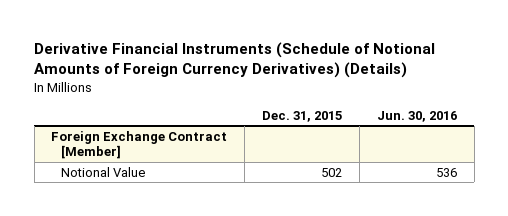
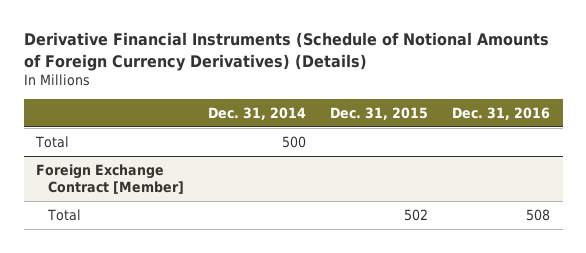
[376,110,457,122] Jun. 30, 2016 -> none
none -> [208,106,307,120] Dec. 31, 2014
none -> [452,106,551,120] Dec. 31, 2016
none -> [34,135,69,148] Total
[61,166,146,177] Notional Value -> [46,208,81,221] Total

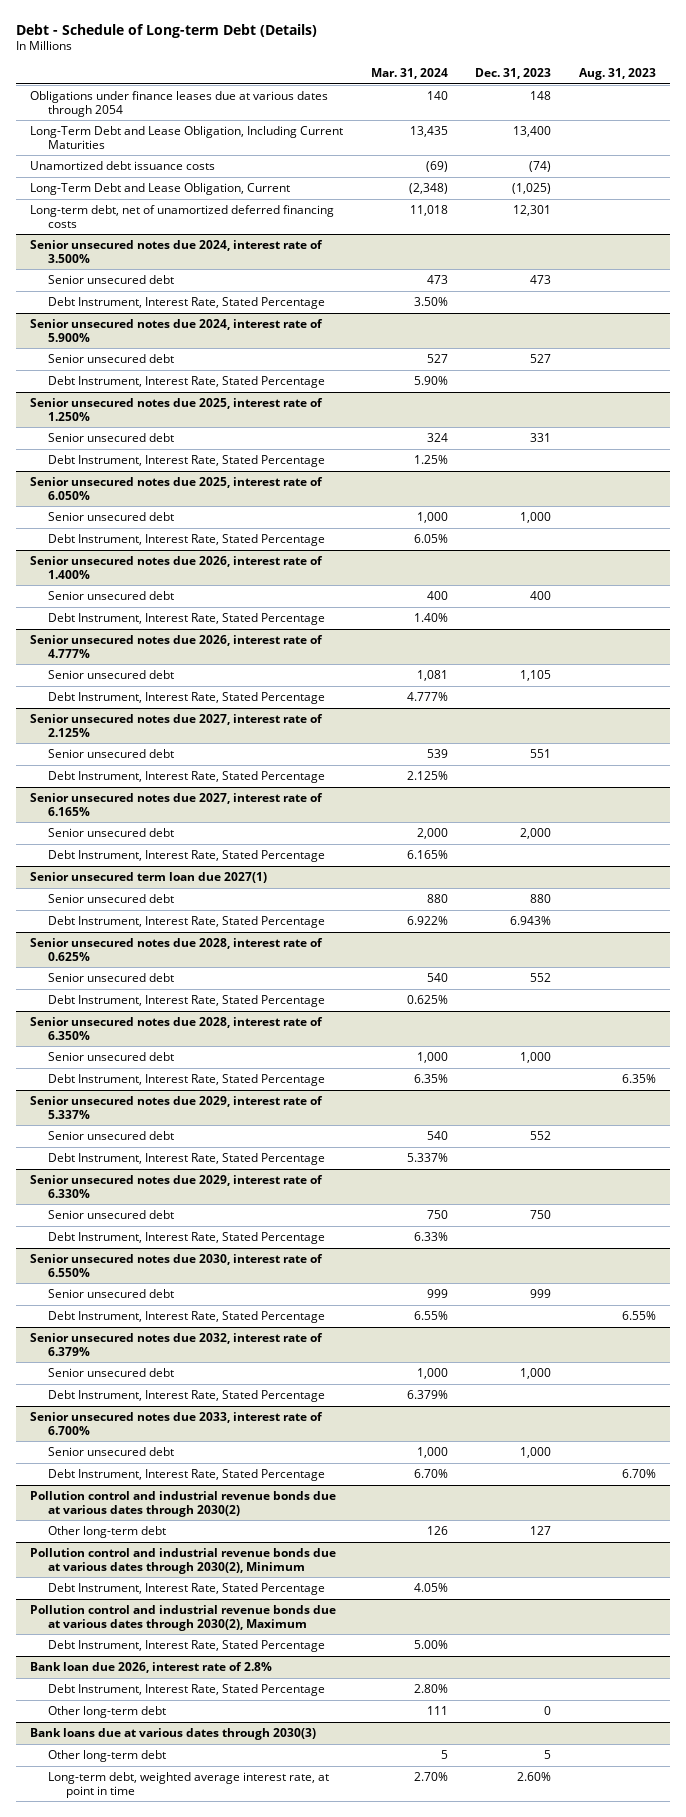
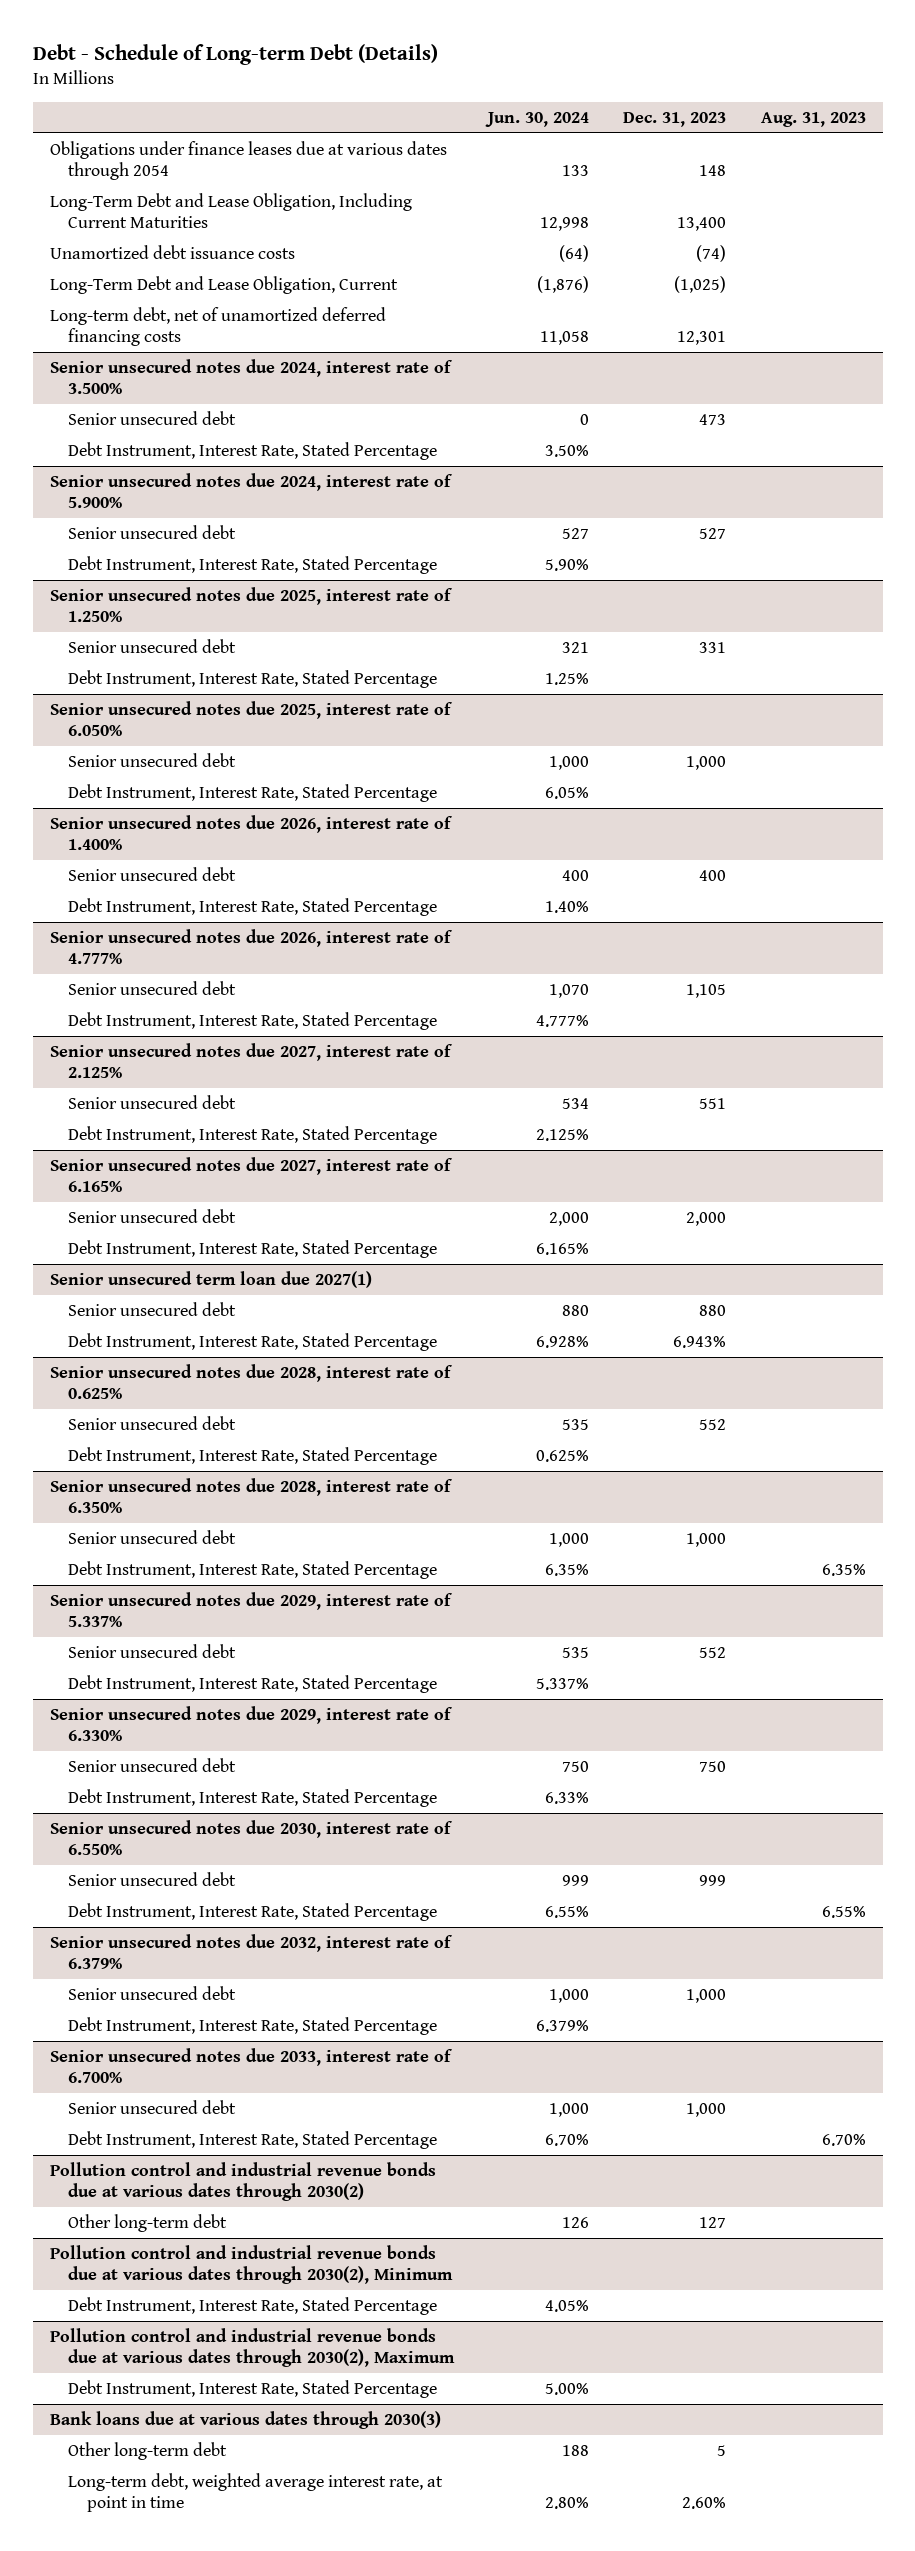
[370,67,448,79] Mar. 31, 2024 -> none
none -> [485,111,590,127] Jun. 30, 2024
[30,1661,273,1673] Bank loan due 2026, interest rate of 2.8% -> none
[48,1683,326,1696] Debt Instrument, Interest Rate, Stated Percentage -> none
[48,1705,167,1718] Other long-term debt -> none

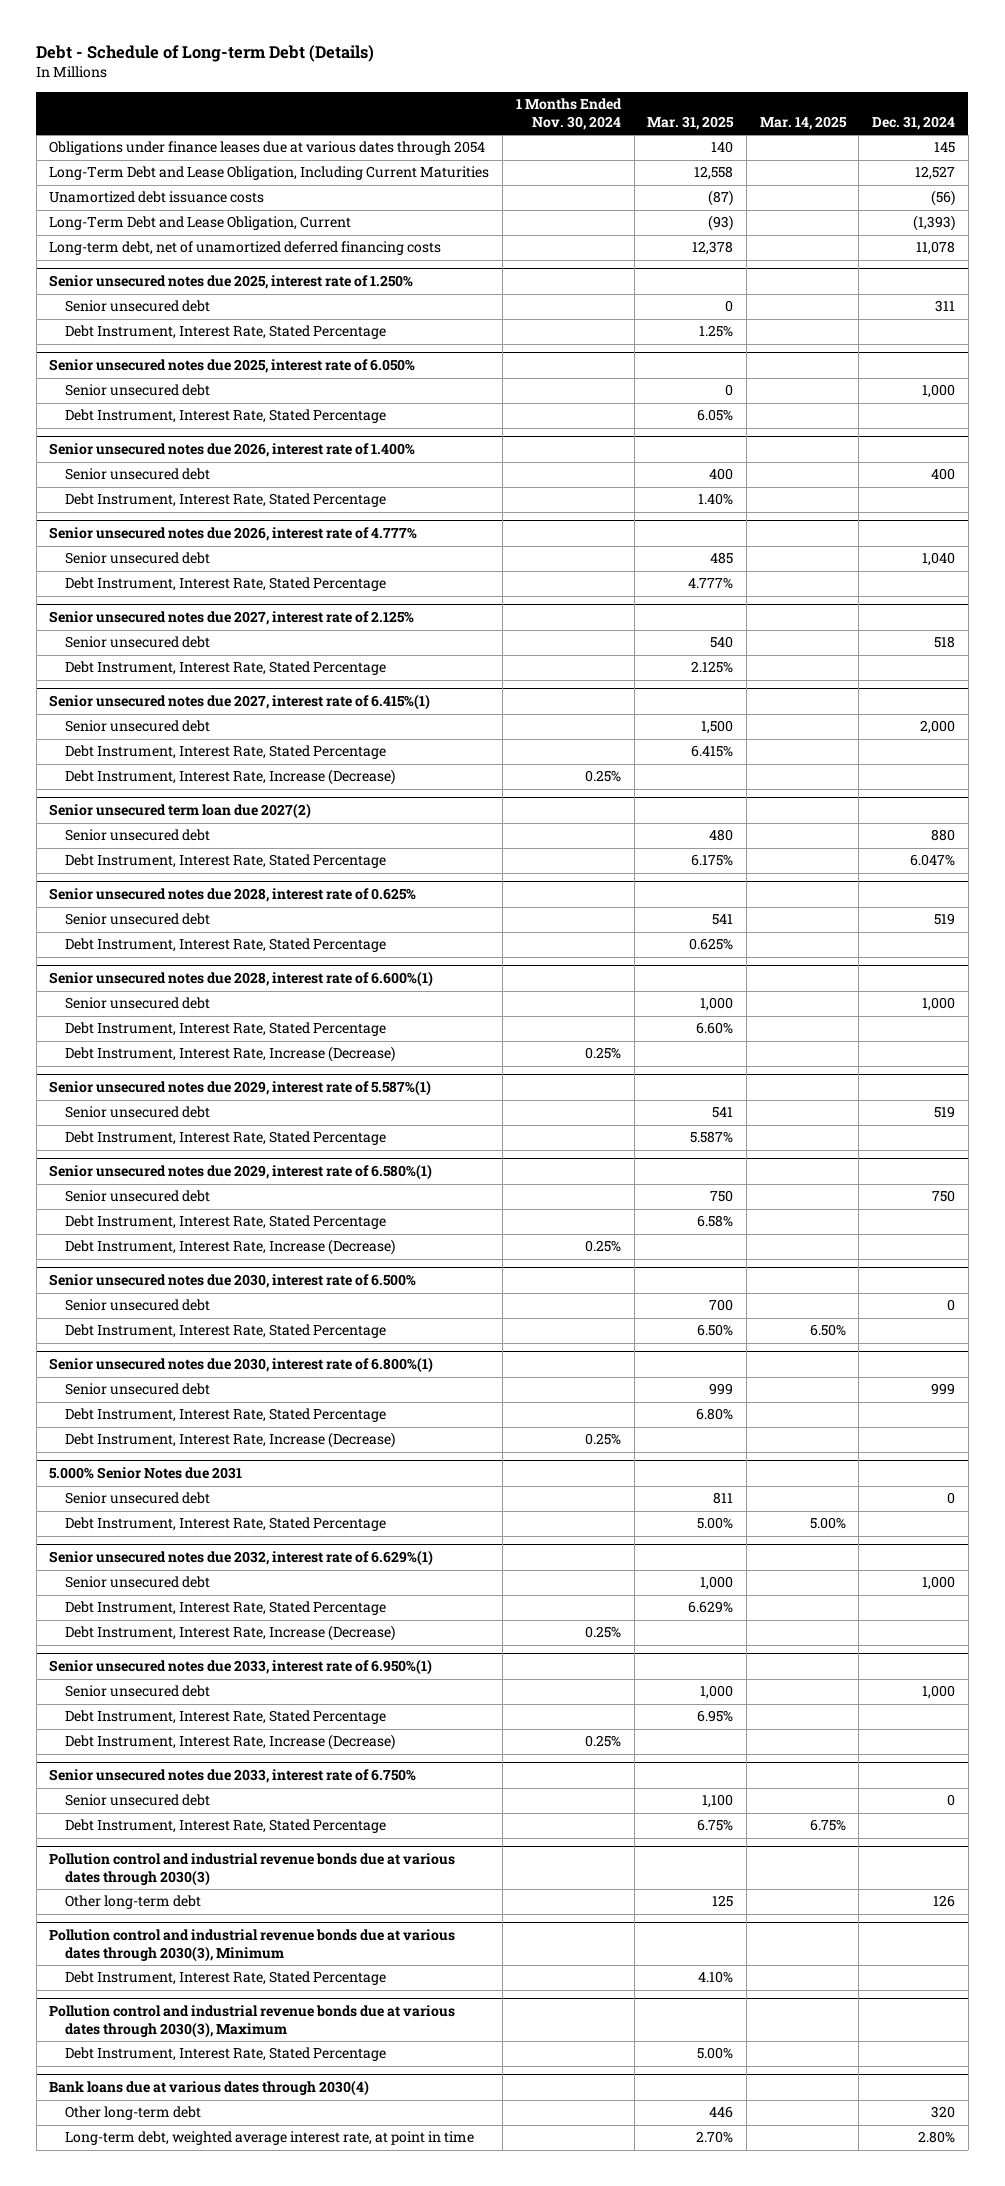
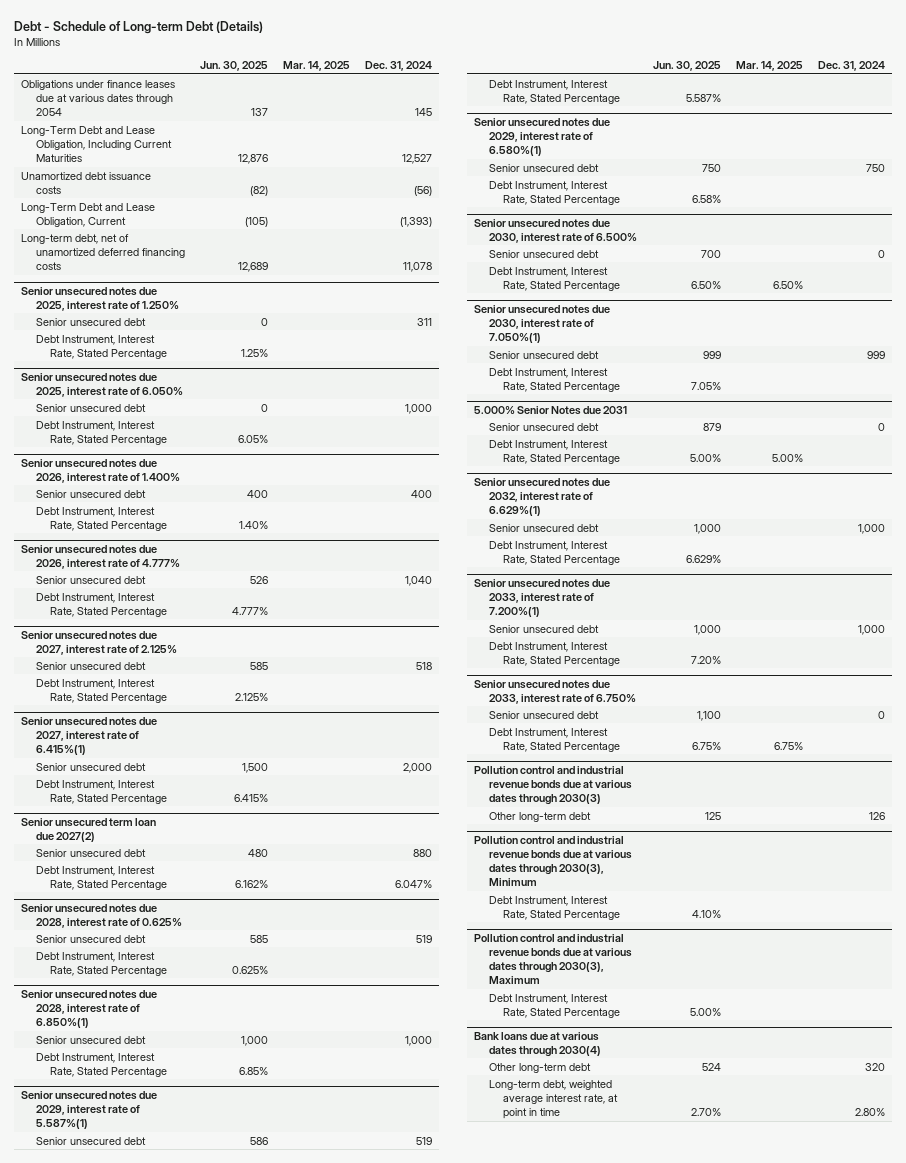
[515,97,622,130] 1 Months Ended Nov. 30, 2024 -> none
[647,115,735,130] Mar. 31, 2025 -> none
none -> [199,61,268,72] Jun. 30, 2025
[65,769,396,786] Debt Instrument, Interest Rate, Increase (Decrease) -> none
[49,971,434,988] Senior unsecured notes due 2028, interest rate of 6.600%(1) -> [21,989,158,1029] Senior unsecured notes due 2028, interest rate of 6.850%(1)
[65,1046,396,1063] Debt Instrument, Interest Rate, Increase (Decrease) -> none
[65,1239,396,1256] Debt Instrument, Interest Rate, Increase (Decrease) -> none
[49,1357,434,1374] Senior unsecured notes due 2030, interest rate of 6.800%(1) -> [474,304,611,344] Senior unsecured notes due 2030, interest rate of 7.050%(1)
[65,1432,396,1449] Debt Instrument, Interest Rate, Increase (Decrease) -> none
[65,1625,396,1642] Debt Instrument, Interest Rate, Increase (Decrease) -> none
[49,1659,433,1676] Senior unsecured notes due 2033, interest rate of 6.950%(1) -> [474,578,611,618] Senior unsecured notes due 2033, interest rate of 7.200%(1)
[65,1734,396,1751] Debt Instrument, Interest Rate, Increase (Decrease) -> none

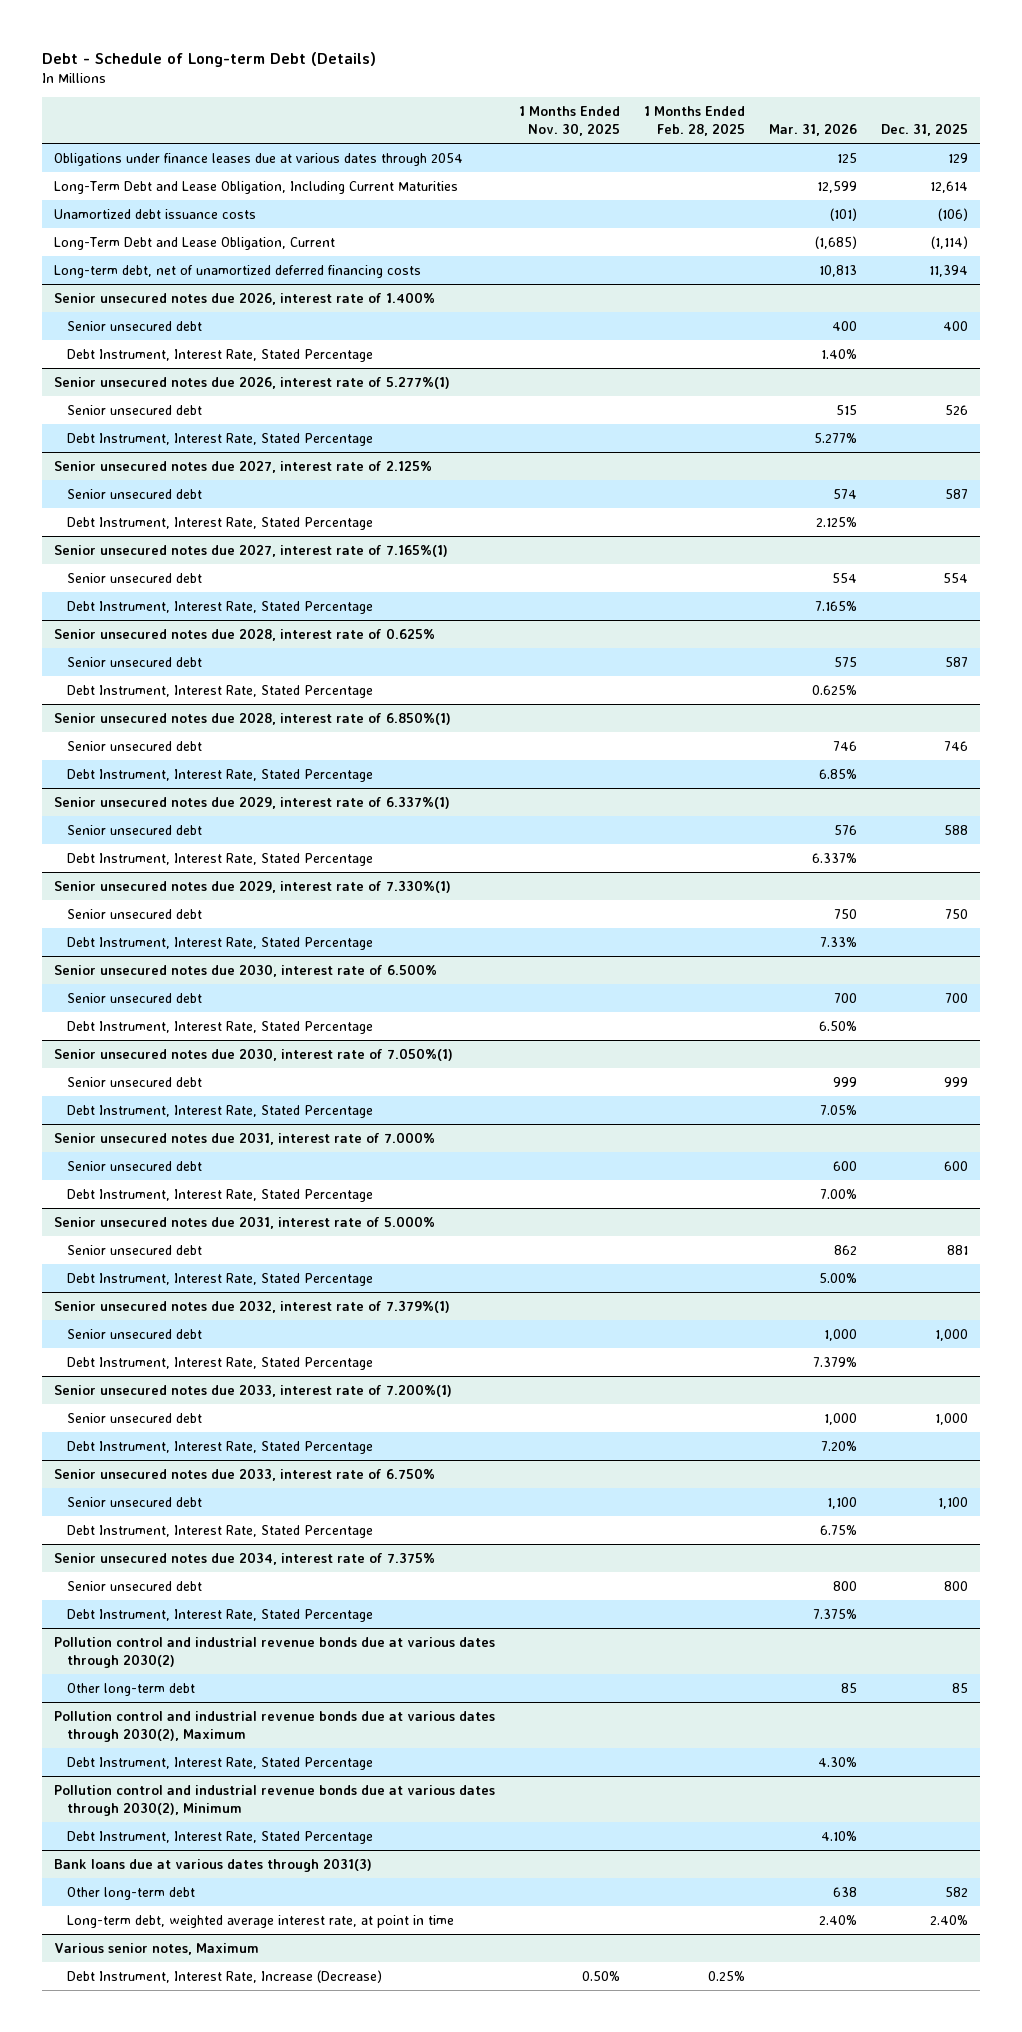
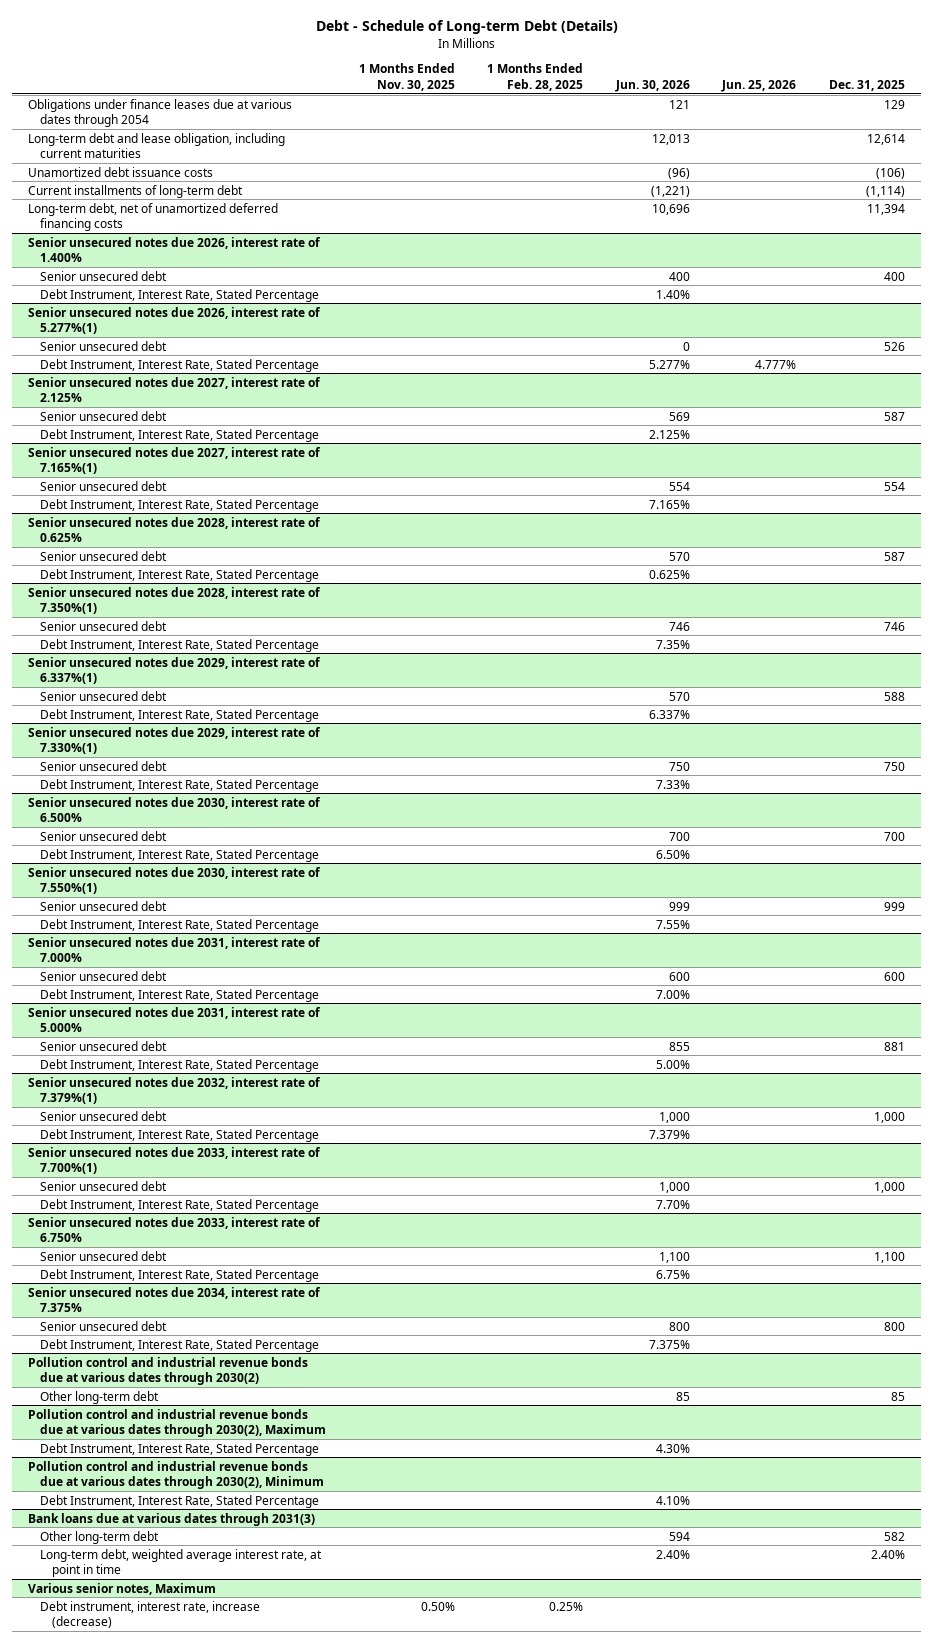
[768,123,857,137] Mar. 31, 2026 -> none
none -> [614,79,690,92] Jun. 30, 2026
none -> [721,79,797,92] Jun. 25, 2026
[54,180,459,194] Long-Term Debt and Lease Obligation, Including Current Maturities -> [28,132,286,158] Long-term debt and lease obligation, including current maturities
[54,236,336,250] Long-Term Debt and Lease Obligation, Current -> [28,184,244,198] Current installments of long-term debt
[54,711,452,725] Senior unsecured notes due 2028, interest rate of 6.850%(1) -> [28,586,322,614] Senior unsecured notes due 2028, interest rate of 7.350%(1)
[54,1047,454,1061] Senior unsecured notes due 2030, interest rate of 7.050%(1) -> [28,866,322,894] Senior unsecured notes due 2030, interest rate of 7.550%(1)
[54,1383,453,1397] Senior unsecured notes due 2033, interest rate of 7.200%(1) -> [28,1146,322,1174] Senior unsecured notes due 2033, interest rate of 7.700%(1)
[67,1969,383,1983] Debt Instrument, Interest Rate, Increase (Decrease) -> [40,1600,261,1628] Debt instrument, interest rate, increase (decrease)

